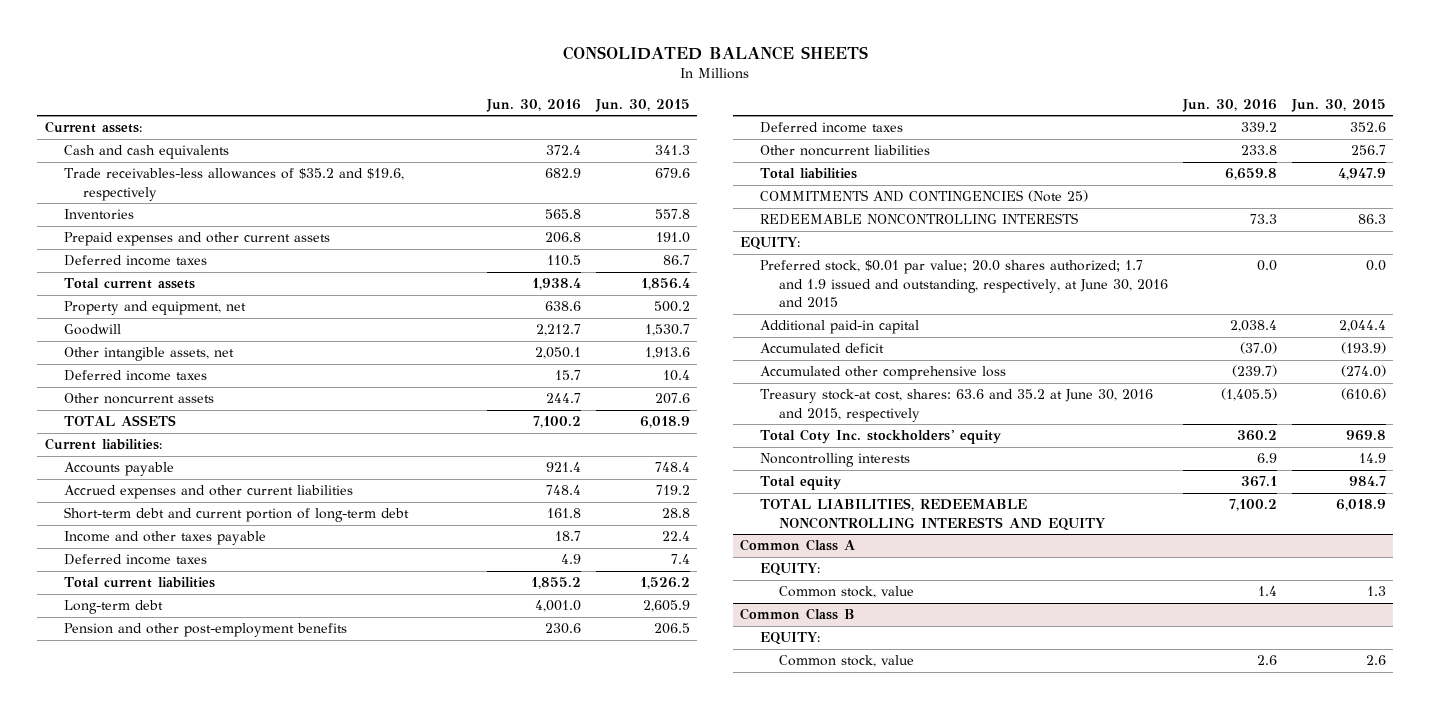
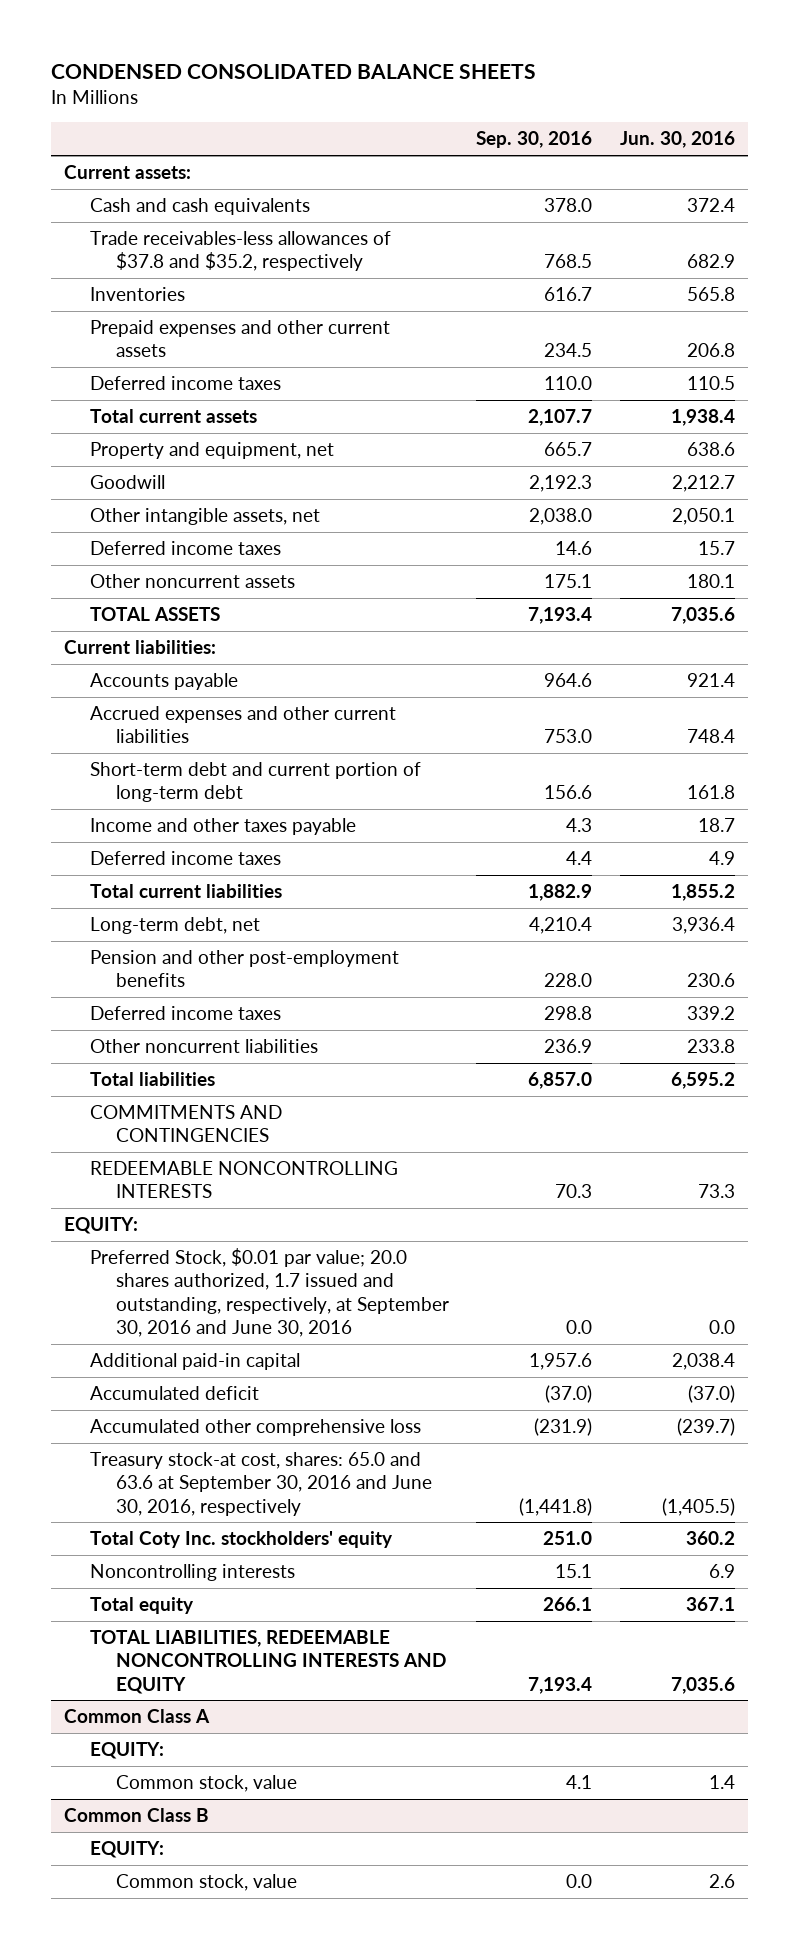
[563,46,869,61] CONSOLIDATED BALANCE SHEETS -> [50,64,536,80] CONDENSED CONSOLIDATED BALANCE SHEETS
[595,98,691,112] Jun. 30, 2015 -> none
none -> [476,131,593,149] Sep. 30, 2016
[63,168,404,201] Trade receivables-less allowances of $35.2 and $19.6, respectively -> [90,231,392,272] Trade receivables-less allowances of $37.8 and $35.2, respectively
[546,393,582,404] 244.7 -> [686,574,735,589] 180.1
[533,416,582,429] 7,100.2 -> [670,607,735,625] 7,035.6
[63,600,163,615] Long-term debt -> [90,917,261,935] Long-term debt, net
[535,600,582,613] 4,001.0 -> [671,917,735,935] 3,936.4
[1225,168,1278,181] 6,659.8 -> [670,1072,735,1090] 6,595.2
[759,190,1088,203] COMMITMENTS AND CONTINGENCIES (Note 25) -> [90,1105,283,1143] COMMITMENTS AND CONTINGENCIES
[759,260,1169,309] Preferred stock, $0.01 par value; 20.0 shares authorized; 1.7 and 1.9 issued and outstanding, respectively, at June 30, 2016 and 2015 -> [90,1248,450,1337] Preferred Stock, $0.01 par value; 20.0 shares authorized, 1.7 issued and outstanding, respectively, at September 30, 2016 and June 30, 2016
[759,389,1153,422] Treasury stock-at cost, shares: 63.6 and 35.2 at June 30, 2016 and 2015, respectively -> [90,1452,433,1516] Treasury stock-at cost, shares: 65.0 and 63.6 at September 30, 2016 and June 30, 2016, respectively
[1229,499,1278,512] 7,100.2 -> [670,1676,735,1694] 7,035.6

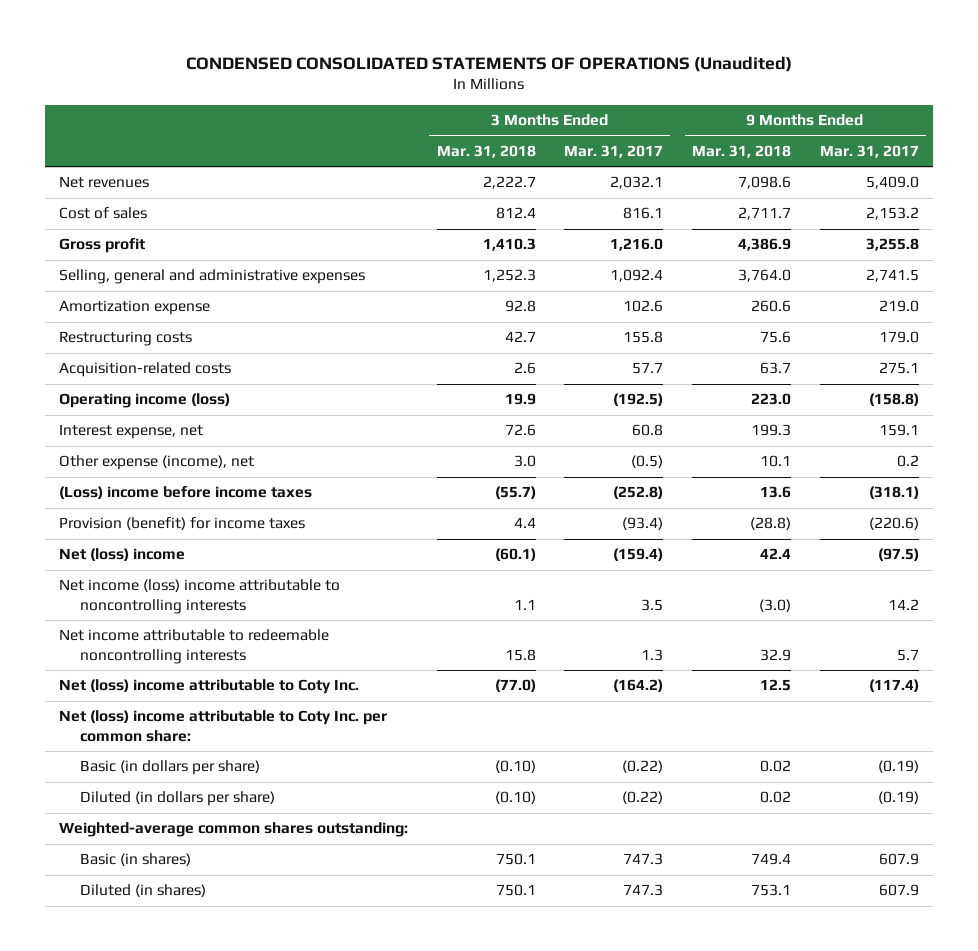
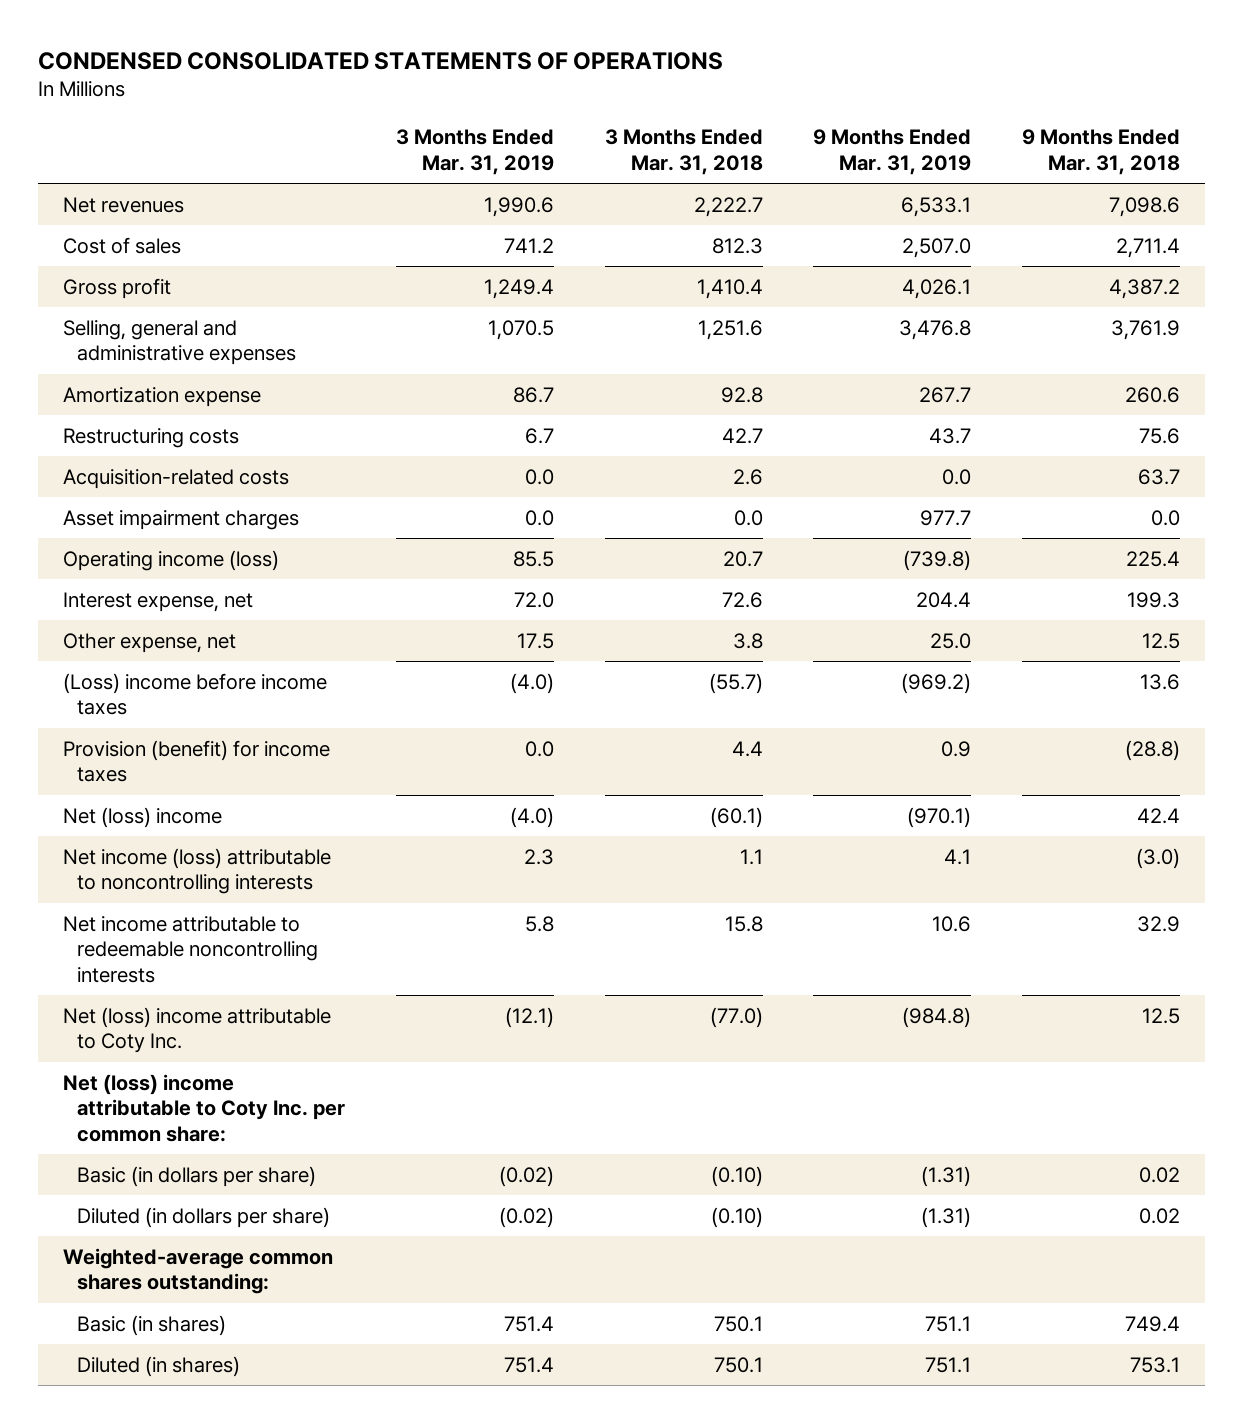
[185,55,792,72] CONDENSED CONSOLIDATED STATEMENTS OF OPERATIONS (Unaudited) -> [37,52,723,71] CONDENSED CONSOLIDATED STATEMENTS OF OPERATIONS
[564,145,664,159] Mar. 31, 2017 -> none
[819,145,919,159] Mar. 31, 2017 -> none
none -> [395,129,554,176] 3 Months Ended Mar. 31, 2019
none -> [813,129,972,176] 9 Months Ended Mar. 31, 2019
[495,207,536,220] 812.4 -> [711,237,763,254] 812.3
[737,207,791,221] 2,711.7 -> [1115,237,1180,258] 2,711.4
[482,238,536,252] 1,410.3 -> [696,278,763,299] 1,410.4
[737,238,791,252] 4,386.9 -> [1108,278,1180,299] 4,387.2
[482,269,536,283] 1,252.3 -> [697,319,763,340] 1,251.6
[737,269,791,283] 3,764.0 -> [1110,319,1180,340] 3,761.9
none -> [62,509,299,530] Asset impairment charges
[504,393,536,406] 19.9 -> [722,550,763,567] 20.7
[750,393,791,406] 223.0 -> [1125,550,1180,567] 225.4
[58,455,254,471] Other expense (income), net -> [62,632,236,653] Other expense, net
[513,455,536,468] 3.0 -> [732,632,763,649] 3.8
[759,455,791,468] 10.1 -> [1141,632,1180,649] 12.5
[58,579,340,614] Net income (loss) income attributable to noncontrolling interests -> [62,847,331,895] Net income (loss) attributable to noncontrolling interests

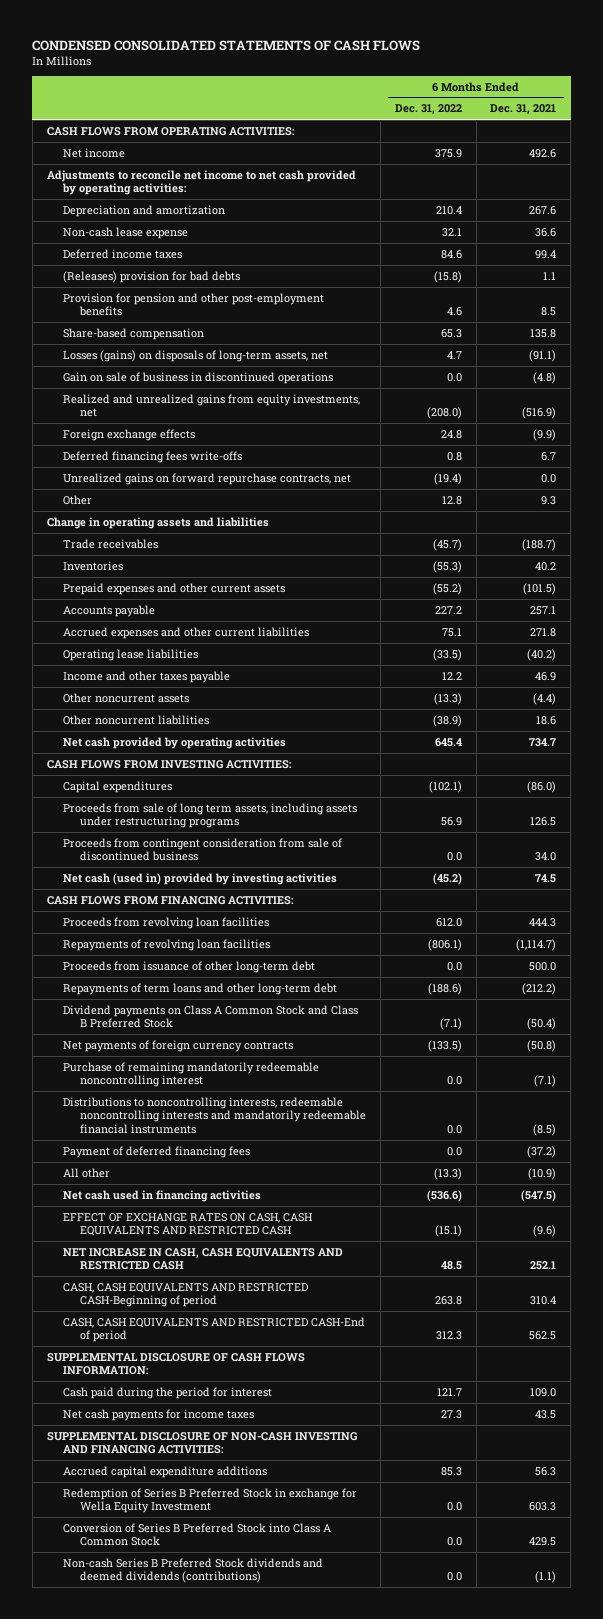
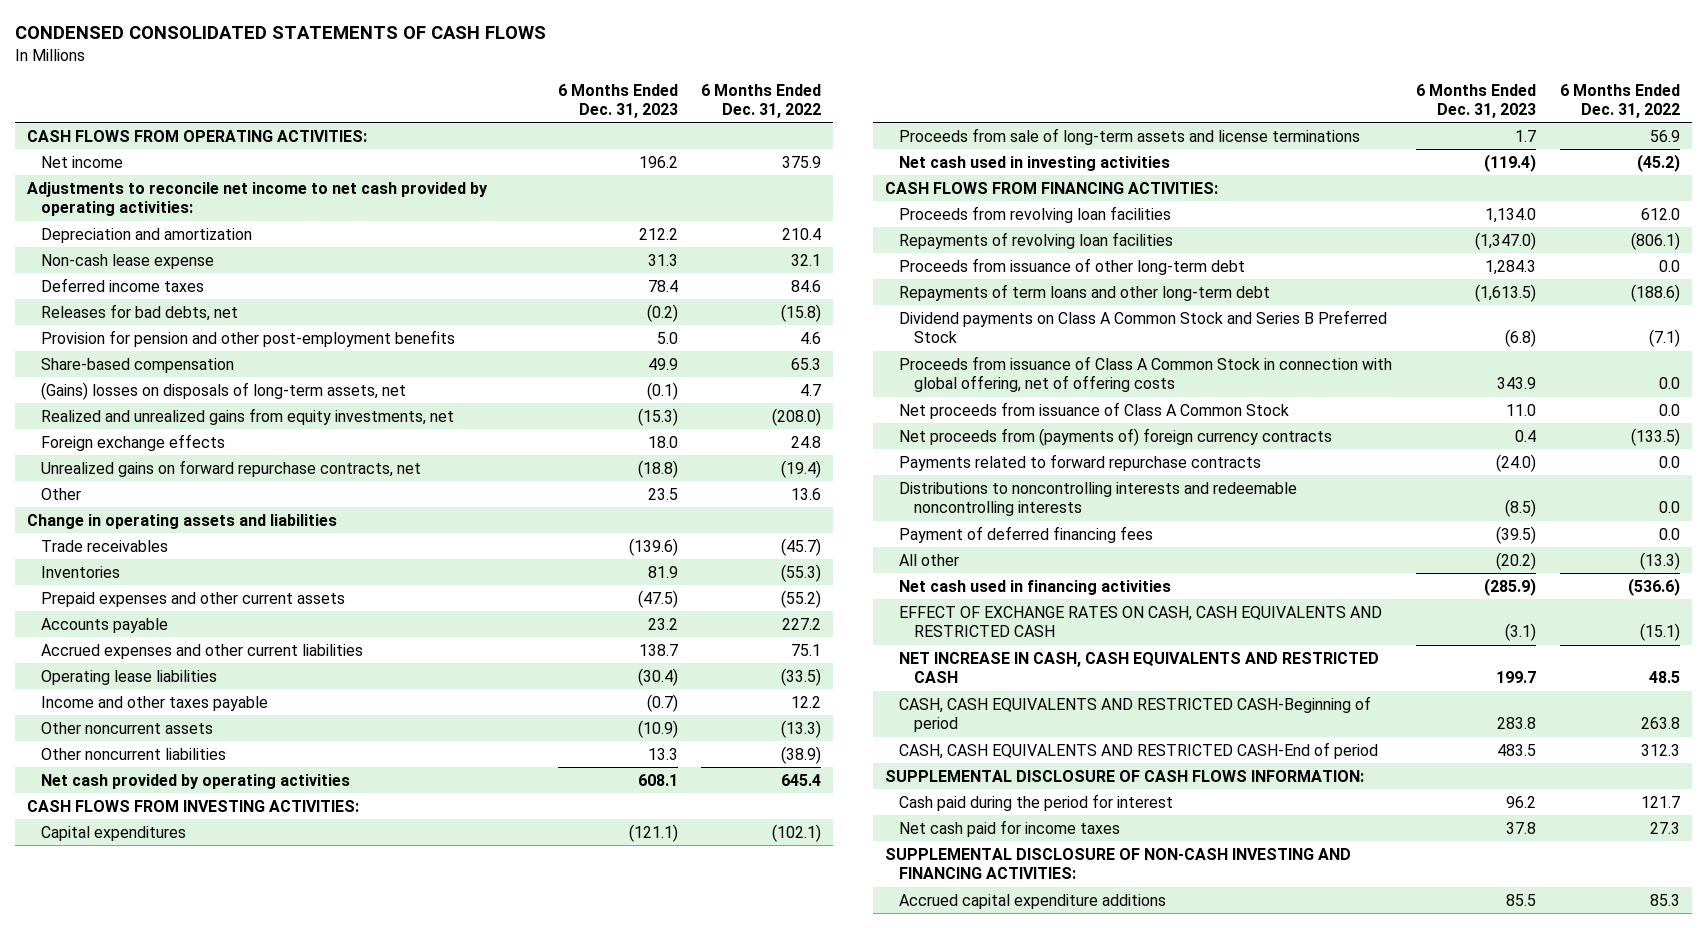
[490,104,557,115] Dec. 31, 2021 -> none
none -> [557,83,678,118] 6 Months Ended Dec. 31, 2023
[63,270,241,283] (Releases) provision for bad debts -> [40,303,238,321] Releases for bad debts, net
[63,371,334,384] Gain on sale of business in discontinued operations -> none
[63,349,329,362] Losses (gains) on disposals of long-term assets, net -> [40,381,406,400] (Gains) losses on disposals of long-term assets, net
[63,450,243,463] Deferred financing fees write-offs -> none
[441,495,462,505] 12.8 -> [791,487,822,500] 13.6
[63,837,343,862] Proceeds from contingent consideration from sale of discontinued business -> none
[63,802,358,829] Proceeds from sale of long term assets, including assets under restructuring programs -> [899,127,1361,145] Proceeds from sale of long-term assets and license terminations
[63,872,338,885] Net cash (used in) provided by investing activities -> [899,155,1171,171] Net cash used in investing activities
[63,1061,320,1088] Purchase of remaining mandatorily redeemable noncontrolling interest -> none
[63,1004,359,1029] Dividend payments on Class A Common Stock and Class B Preferred Stock -> [899,309,1388,343] Dividend payments on Class A Common Stock and Series B Preferred Stock
none -> [899,355,1393,392] Proceeds from issuance of Class A Common Stock in connection with global offering, net of offering costs
none -> [899,401,1290,419] Net proceeds from issuance of Class A Common Stock
[63,1039,294,1052] Net payments of foreign currency contracts -> [899,427,1333,446] Net proceeds from (payments of) foreign currency contracts
none -> [899,453,1262,471] Payments related to forward repurchase contracts
[63,1096,367,1135] Distributions to noncontrolling interests, redeemable noncontrolling interests and mandatorily redeemable financial instruments -> [899,481,1298,516] Distributions to noncontrolling interests and redeemable noncontrolling interests
[63,1408,255,1421] Net cash payments for income taxes -> [899,819,1121,837] Net cash paid for income taxes
[63,1487,358,1514] Redemption of Series B Preferred Stock in exchange for Wella Equity Investment -> none
[63,1522,332,1547] Conversion of Series B Preferred Stock into Class A Common Stock -> none
[63,1557,324,1584] Non-cash Series B Preferred Stock dividends and deemed dividends (contributions) -> none

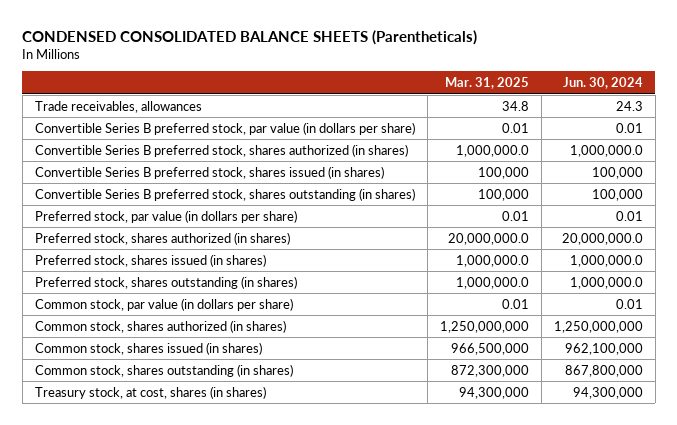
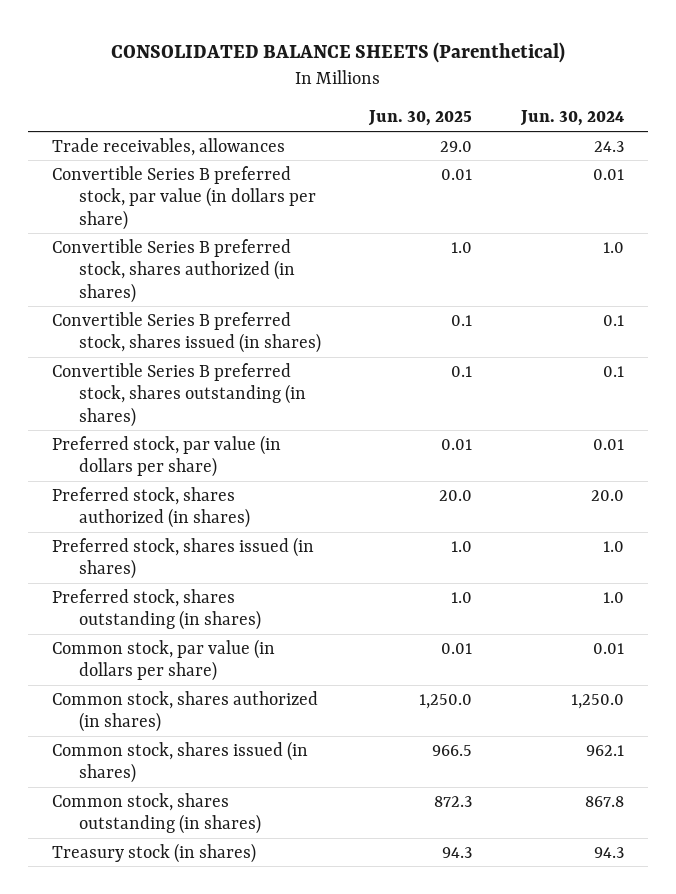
[22,29,478,45] CONDENSED CONSOLIDATED BALANCE SHEETS (Parentheticals) -> [110,41,565,63] CONSOLIDATED BALANCE SHEETS (Parenthetical)
[444,77,529,90] Mar. 31, 2025 -> none
none -> [368,110,473,127] Jun. 30, 2025
[569,144,643,157] 1,000,000.0 -> [602,241,624,253] 1.0
[591,166,643,179] 100,000 -> [602,314,624,326] 0.1
[591,188,643,201] 100,000 -> [602,365,624,377] 0.1
[561,232,643,245] 20,000,000.0 -> [590,489,624,501] 20.0
[569,254,643,267] 1,000,000.0 -> [602,540,624,552] 1.0
[569,276,643,289] 1,000,000.0 -> [602,591,624,603] 1.0
[553,320,643,333] 1,250,000,000 -> [570,693,624,709] 1,250.0
[564,342,643,355] 962,100,000 -> [585,744,624,756] 962.1
[564,364,643,377] 867,800,000 -> [584,795,624,807] 867.8
[34,385,266,399] Treasury stock, at cost, shares (in shares) -> [51,842,256,863] Treasury stock (in shares)
[572,386,643,399] 94,300,000 -> [593,846,624,858] 94.3

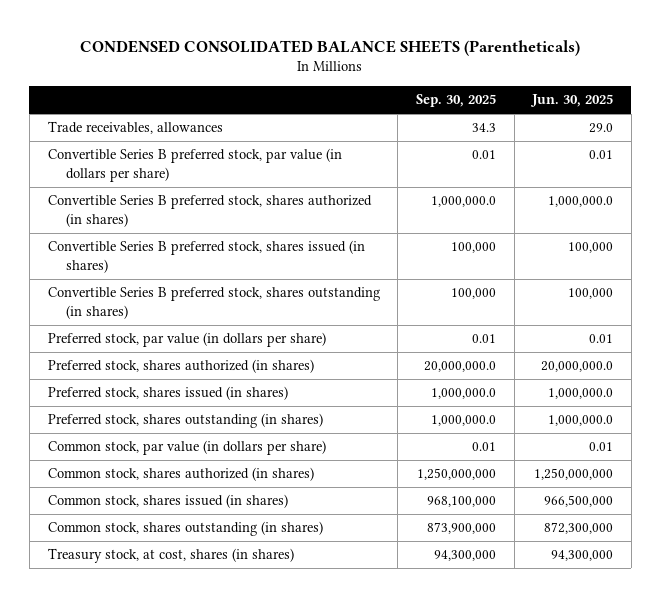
[110,41,565,63] CONSOLIDATED BALANCE SHEETS (Parenthetical) -> [80,39,581,56] CONDENSED CONSOLIDATED BALANCE SHEETS (Parentheticals)
[519,110,624,127] Jun. 30, 2024 -> none
none -> [415,94,496,108] Sep. 30, 2025
[451,241,473,253] 1.0 -> [548,196,614,208] 1,000,000.0
[451,314,473,326] 0.1 -> [568,242,614,254] 100,000
[451,365,473,377] 0.1 -> [568,288,614,300] 100,000
[439,489,473,501] 20.0 -> [541,361,614,373] 20,000,000.0
[451,540,473,552] 1.0 -> [548,388,614,400] 1,000,000.0
[451,591,473,603] 1.0 -> [548,415,614,427] 1,000,000.0
[419,693,473,709] 1,250.0 -> [534,468,614,481] 1,250,000,000
[432,744,473,756] 966.5 -> [544,495,614,508] 966,500,000
[434,795,473,807] 872.3 -> [544,522,614,535] 872,300,000
[51,842,256,863] Treasury stock (in shares) -> [47,548,294,564] Treasury stock, at cost, shares (in shares)
[442,846,473,858] 94.3 -> [551,550,614,562] 94,300,000

